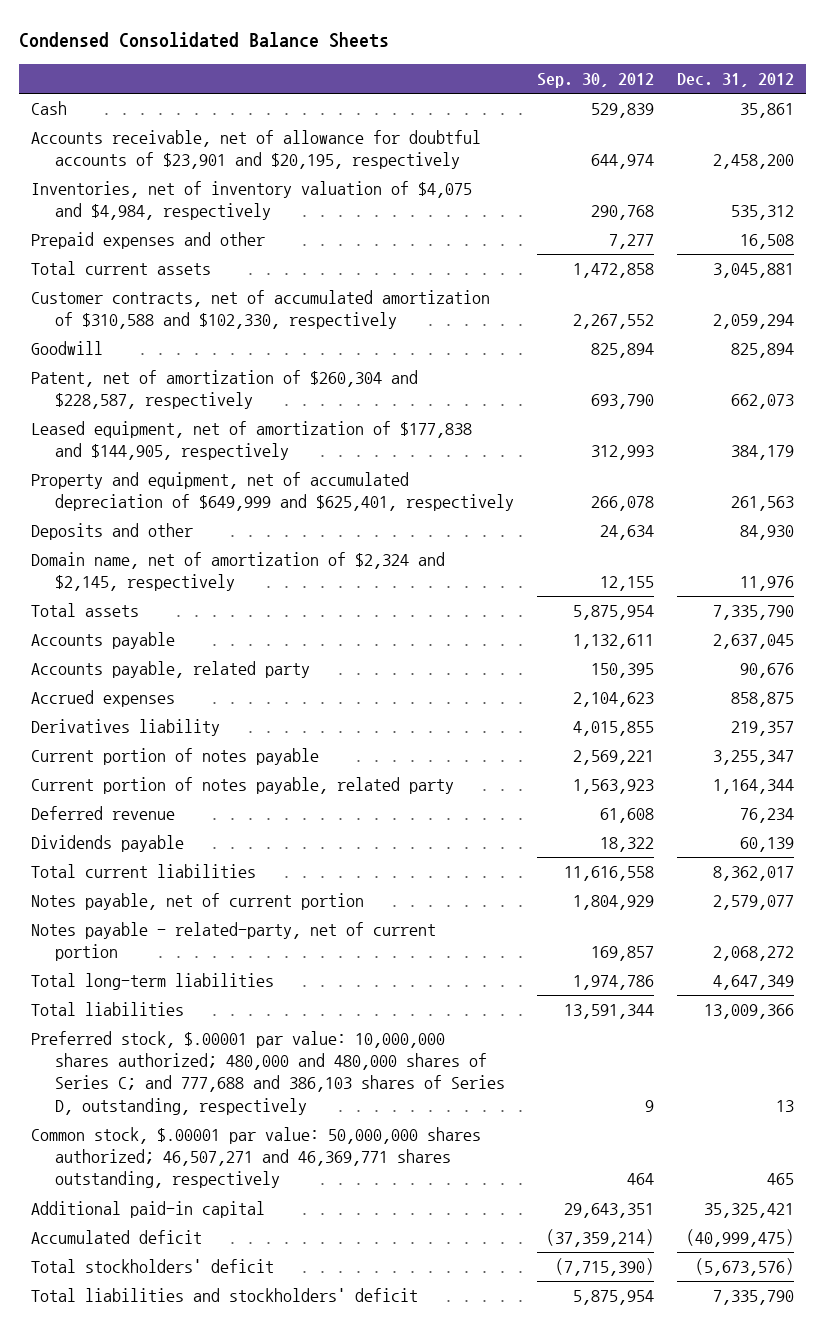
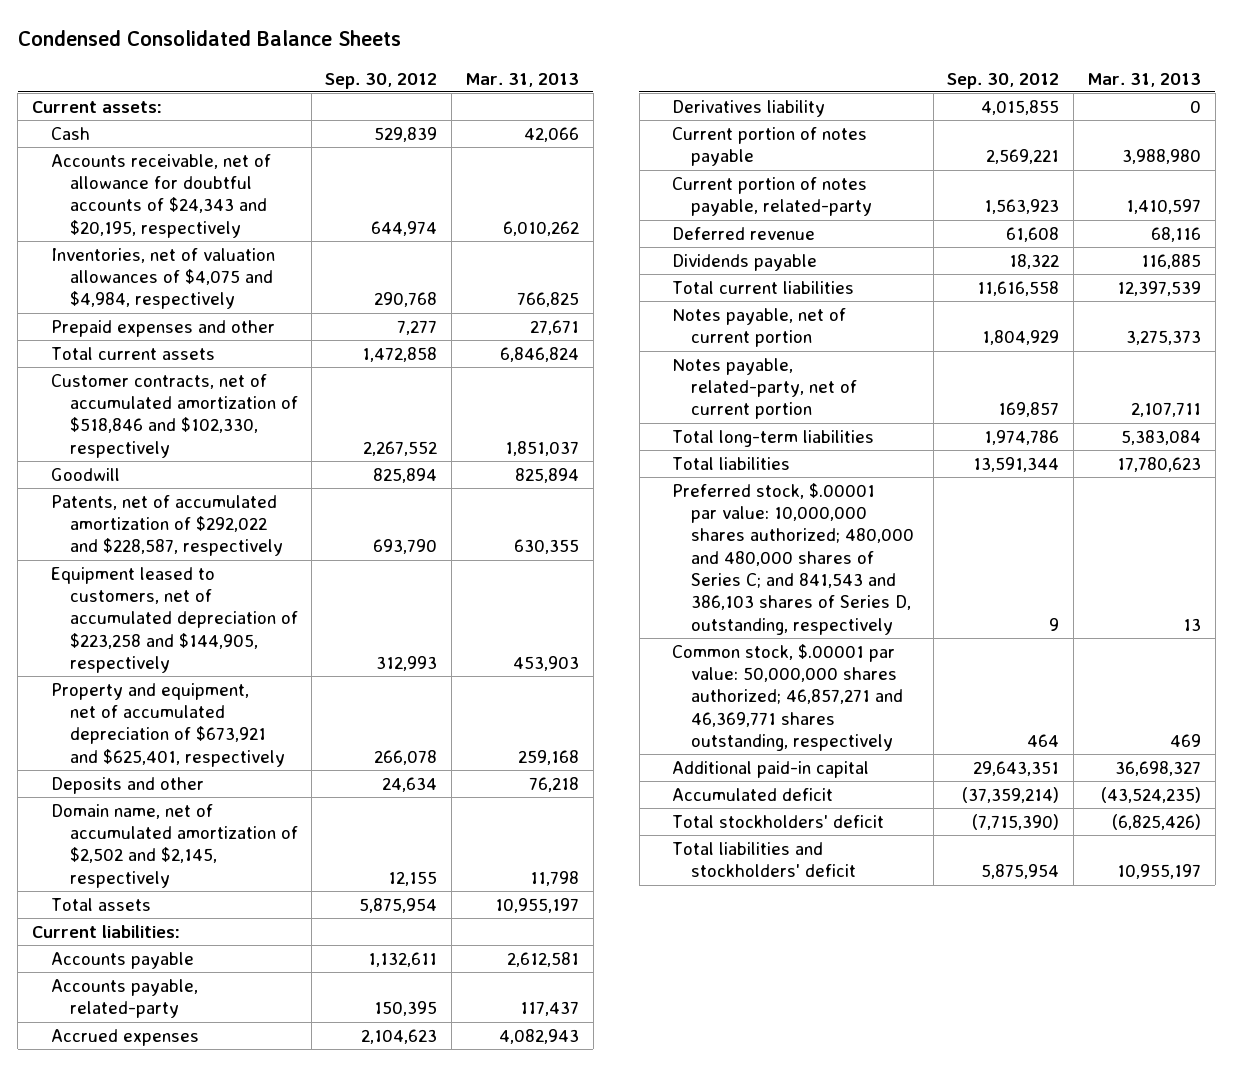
[677,73,795,88] Dec. 31, 2012 -> none
none -> [465,72,580,87] Mar. 31, 2013
none -> [31,100,162,113] Current assets:
[30,130,481,170] Accounts receivable, net of allowance for doubtful accounts of $23,901 and $20,195, respectively -> [50,153,271,238] Accounts receivable, net of allowance for doubtful accounts of $24,343 and $20,195, respectively
[30,181,472,221] Inventories, net of inventory valuation of $4,075 and $4,984, respectively -> [50,247,275,310] Inventories, net of valuation allowances of $4,075 and $4,984, respectively
[30,290,490,330] Customer contracts, net of accumulated amortization of $310,588 and $102,330, respectively -> [50,373,298,458] Customer contracts, net of accumulated amortization of $518,846 and $102,330, respectively
[30,370,418,410] Patent, net of amortization of $260,304 and $228,587, respectively -> [50,494,283,557] Patents, net of accumulated amortization of $292,022 and $228,587, respectively
[30,421,472,461] Leased equipment, net of amortization of $177,838 and $144,905, respectively -> [50,566,298,673] Equipment leased to customers, net of accumulated depreciation of $223,258 and $144,905, respectively
[30,472,514,512] Property and equipment, net of accumulated depreciation of $649,999 and $625,401, respectively -> [50,682,285,767] Property and equipment, net of accumulated depreciation of $673,921 and $625,401, respectively
[30,552,445,592] Domain name, net of amortization of $2,324 and $2,145, respectively -> [50,803,298,888] Domain name, net of accumulated amortization of $2,502 and $2,145, respectively
none -> [31,924,180,938] Current liabilities:
[30,661,310,679] Accounts payable, related party -> [50,978,198,1019] Accounts payable, related-party
[30,777,454,795] Current portion of notes payable, related party -> [672,176,873,217] Current portion of notes payable, related-party
[30,922,436,962] Notes payable - related-party, net of current portion -> [672,357,858,420] Notes payable, related-party, net of current portion
[30,1031,505,1115] Preferred stock, $.00001 par value: 10,000,000 shares authorized; 480,000 and 480,000 shares of Series C; and 777,688 and 386,103 shares of Series D, outstanding, respectively -> [672,482,915,635] Preferred stock, $.00001 par value: 10,000,000 shares authorized; 480,000 and 480,000 shares of Series C; and 841,543 and 386,103 shares of Series D, outstanding, respectively
[30,1127,481,1189] Common stock, $.00001 par value: 50,000,000 shares authorized; 46,507,271 and 46,369,771 shares outstanding, respectively -> [672,643,904,751] Common stock, $.00001 par value: 50,000,000 shares authorized; 46,857,271 and 46,369,771 shares outstanding, respectively

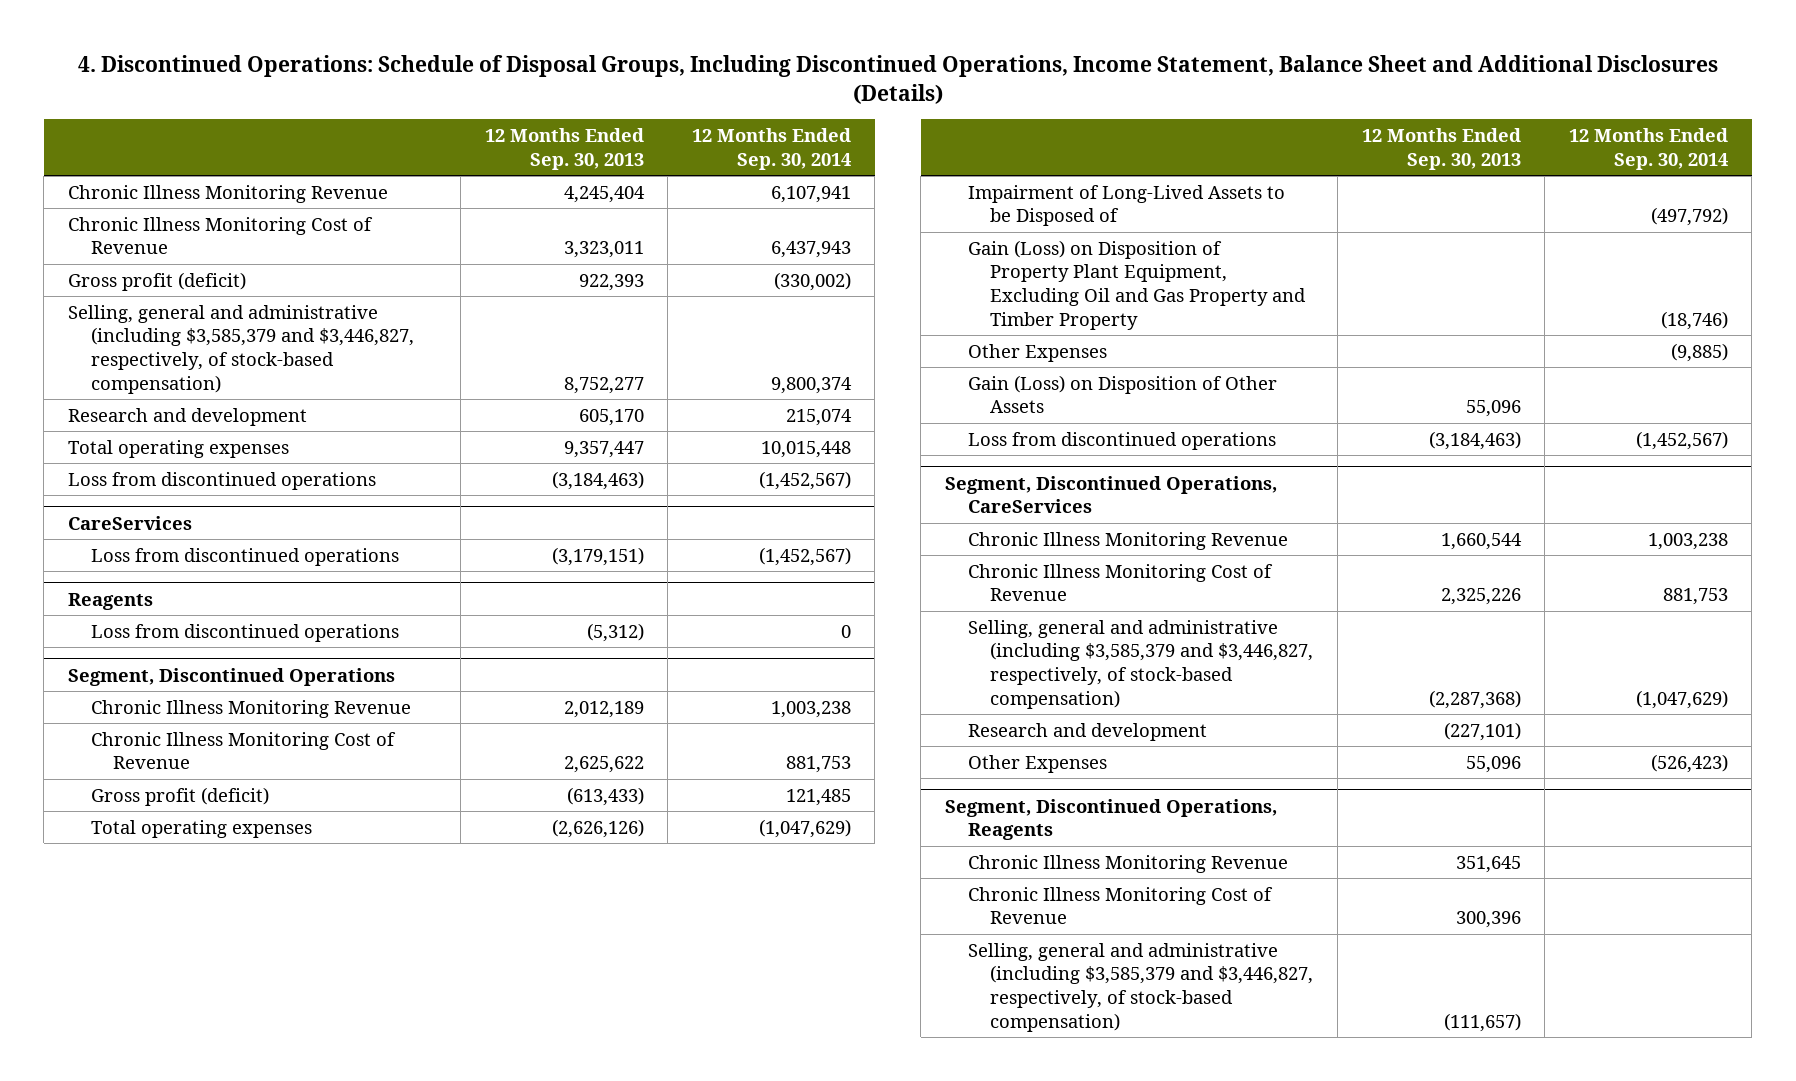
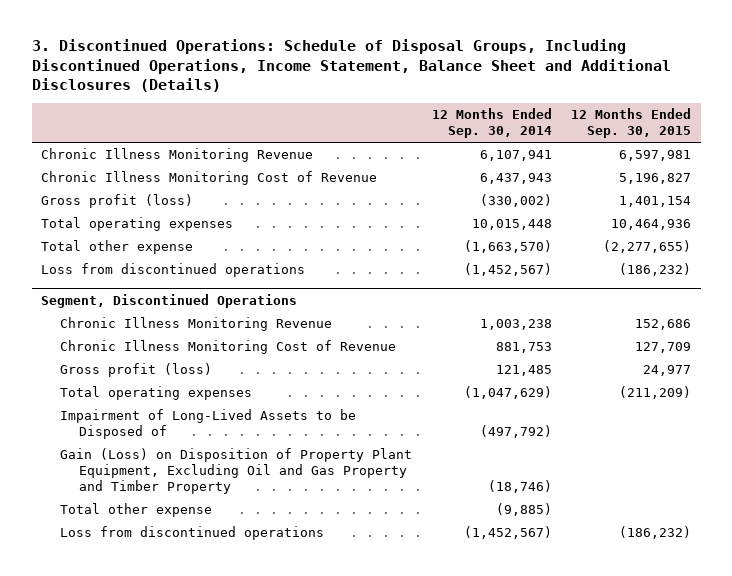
[77,55,1718,104] 4. Discontinued Operations: Schedule of Disposal Groups, Including Discontinued Operations, Income Statement, Balance Sheet and Additional Disclosures (Details) -> [31,39,671,93] 3. Discontinued Operations: Schedule of Disposal Groups, Including Discontinued Operations, Income Statement, Balance Sheet and Additional Disclosures (Details)
[484,128,644,170] 12 Months Ended Sep. 30, 2013 -> none
none -> [571,108,692,139] 12 Months Ended Sep. 30, 2015
[67,304,414,394] Selling, general and administrative (including $3,585,379 and $3,446,827, respectively, of stock-based compensation) -> none
[67,407,307,426] Research and development -> none
[67,271,246,291] Gross profit (deficit) -> [41,194,194,209] Gross profit (loss)
[67,471,376,490] Loss from discontinued operations -> none
[67,515,192,530] CareServices -> none
none -> [41,240,194,255] Total other expense
[67,592,153,610] Reagents -> none
[90,623,399,642] Loss from discontinued operations -> none
[90,786,269,806] Gross profit (deficit) -> [60,363,213,378] Gross profit (loss)
[967,374,1277,414] Gain (Loss) on Disposition of Other Assets -> none
[967,343,1107,362] Other Expenses -> [60,503,213,518] Total other expense
[944,475,1277,514] Segment, Discontinued Operations, CareServices -> none
[967,531,1288,550] Chronic Illness Monitoring Revenue -> none
[967,563,1273,602] Chronic Illness Monitoring Cost of Revenue -> none
[967,619,1314,709] Selling, general and administrative (including $3,585,379 and $3,446,827, respectively, of stock-based compensation) -> none
[967,722,1207,741] Research and development -> none
[967,754,1107,773] Other Expenses -> none
[944,798,1277,841] Segment, Discontinued Operations, Reagents -> none
[967,854,1288,873] Chronic Illness Monitoring Revenue -> none
[967,886,1273,925] Chronic Illness Monitoring Cost of Revenue -> none
[967,942,1314,1032] Selling, general and administrative (including $3,585,379 and $3,446,827, respectively, of stock-based compensation) -> none

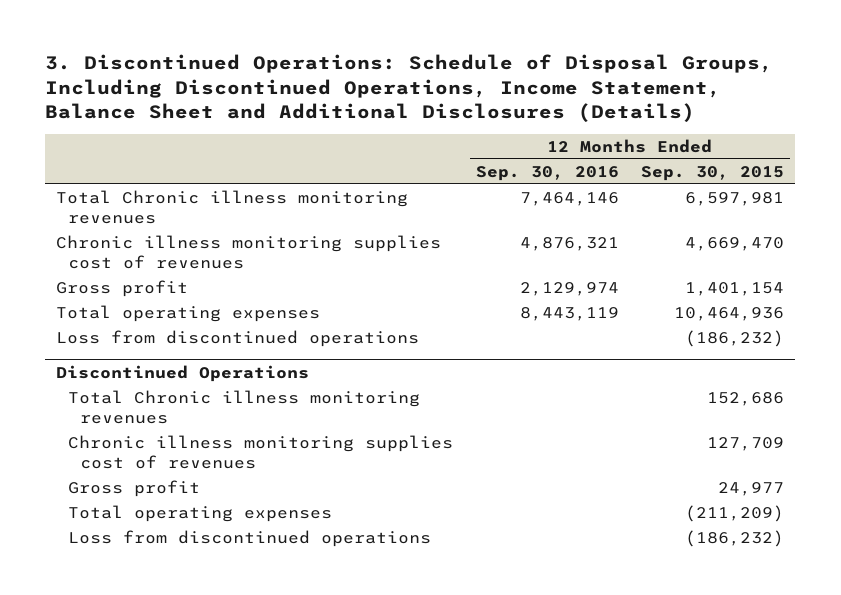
[431,108,552,139] 12 Months Ended Sep. 30, 2014 -> none
none -> [475,165,619,181] Sep. 30, 2016
[41,148,314,163] Chronic Illness Monitoring Revenue -> [56,190,409,224] Total Chronic illness monitoring revenues
[41,171,378,186] Chronic Illness Monitoring Cost of Revenue -> [56,235,442,269] Chronic illness monitoring supplies cost of revenues
[619,173,692,185] 5,196,827 -> [685,237,785,252] 4,669,470
[41,194,194,209] Gross profit (loss) -> [56,280,189,298] Gross profit
[41,240,194,255] Total other expense -> none
[41,294,298,309] Segment, Discontinued Operations -> [56,364,310,382] Discontinued Operations
[60,317,333,332] Chronic Illness Monitoring Revenue -> [68,390,421,424] Total Chronic illness monitoring revenues
[60,340,397,355] Chronic Illness Monitoring Cost of Revenue -> [68,435,454,469] Chronic illness monitoring supplies cost of revenues
[60,363,213,378] Gross profit (loss) -> [68,480,201,498] Gross profit
[60,409,357,440] Impairment of Long-Lived Assets to be Disposed of -> none
[60,448,413,495] Gain (Loss) on Disposition of Property Plant Equipment, Excluding Oil and Gas Property and Timber Property -> none
[60,503,213,518] Total other expense -> none

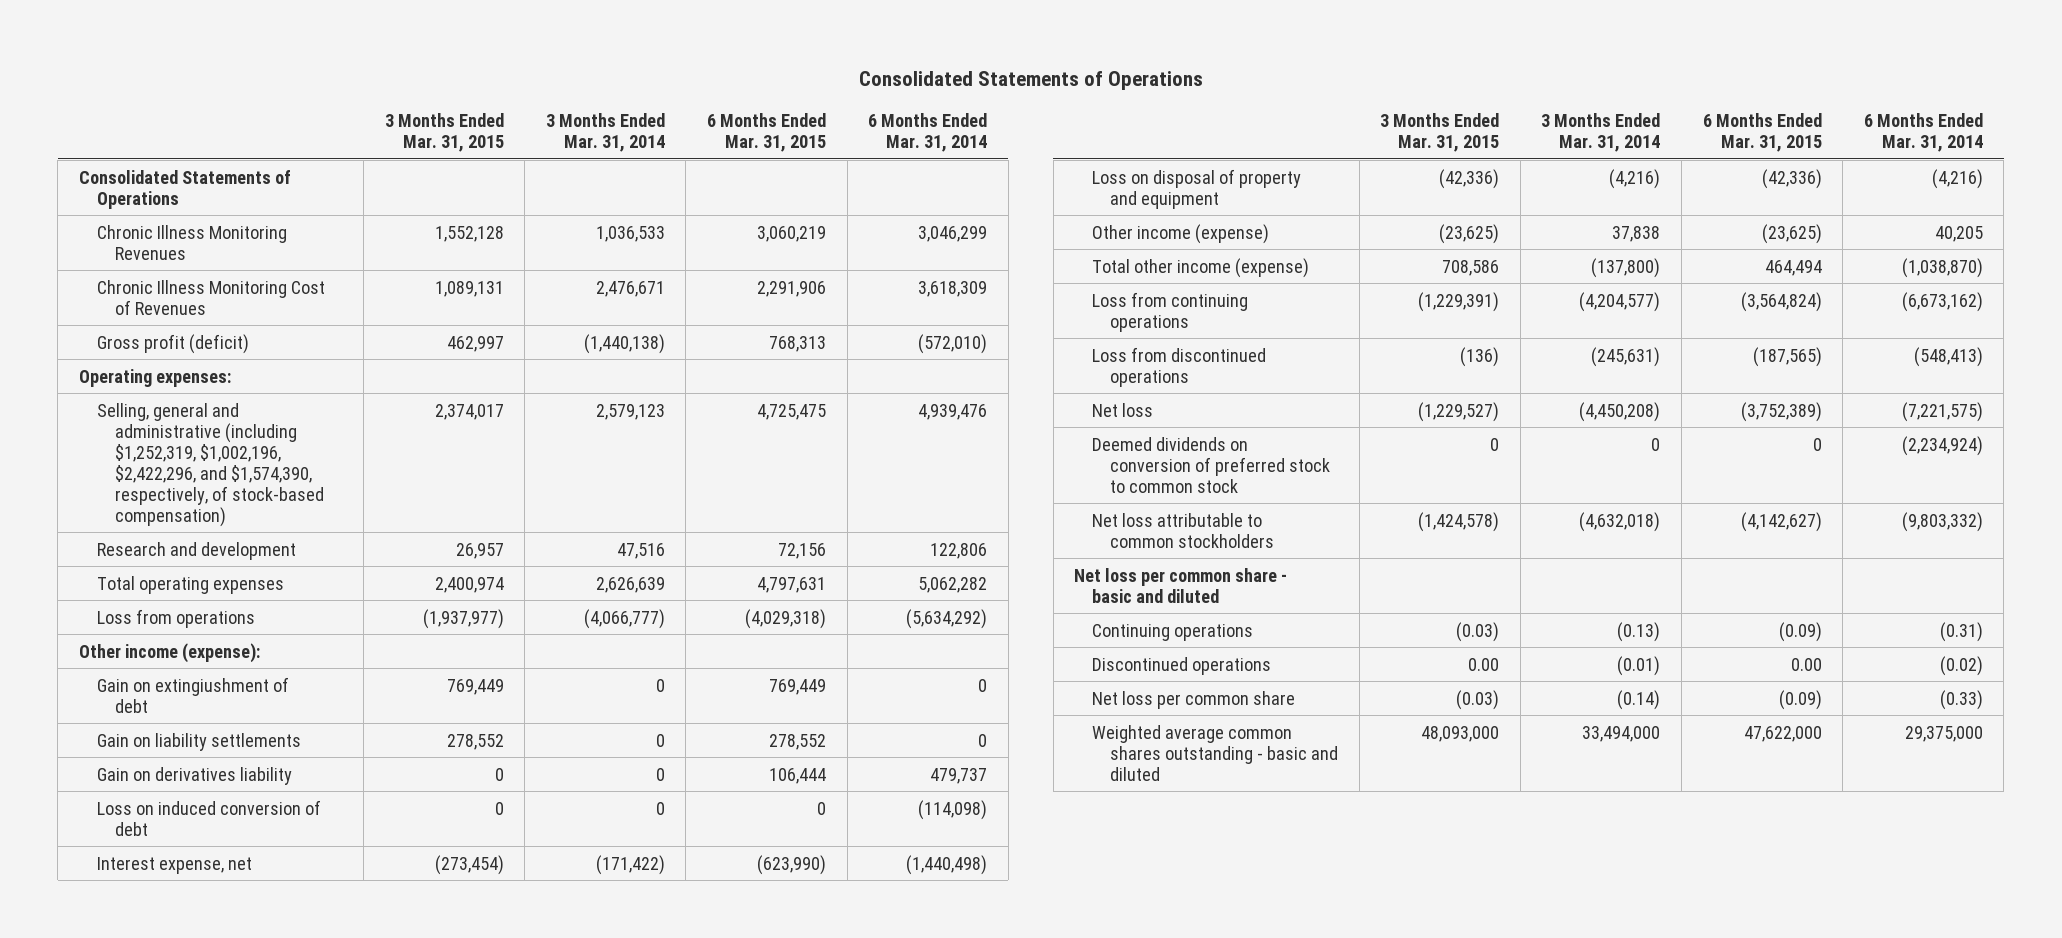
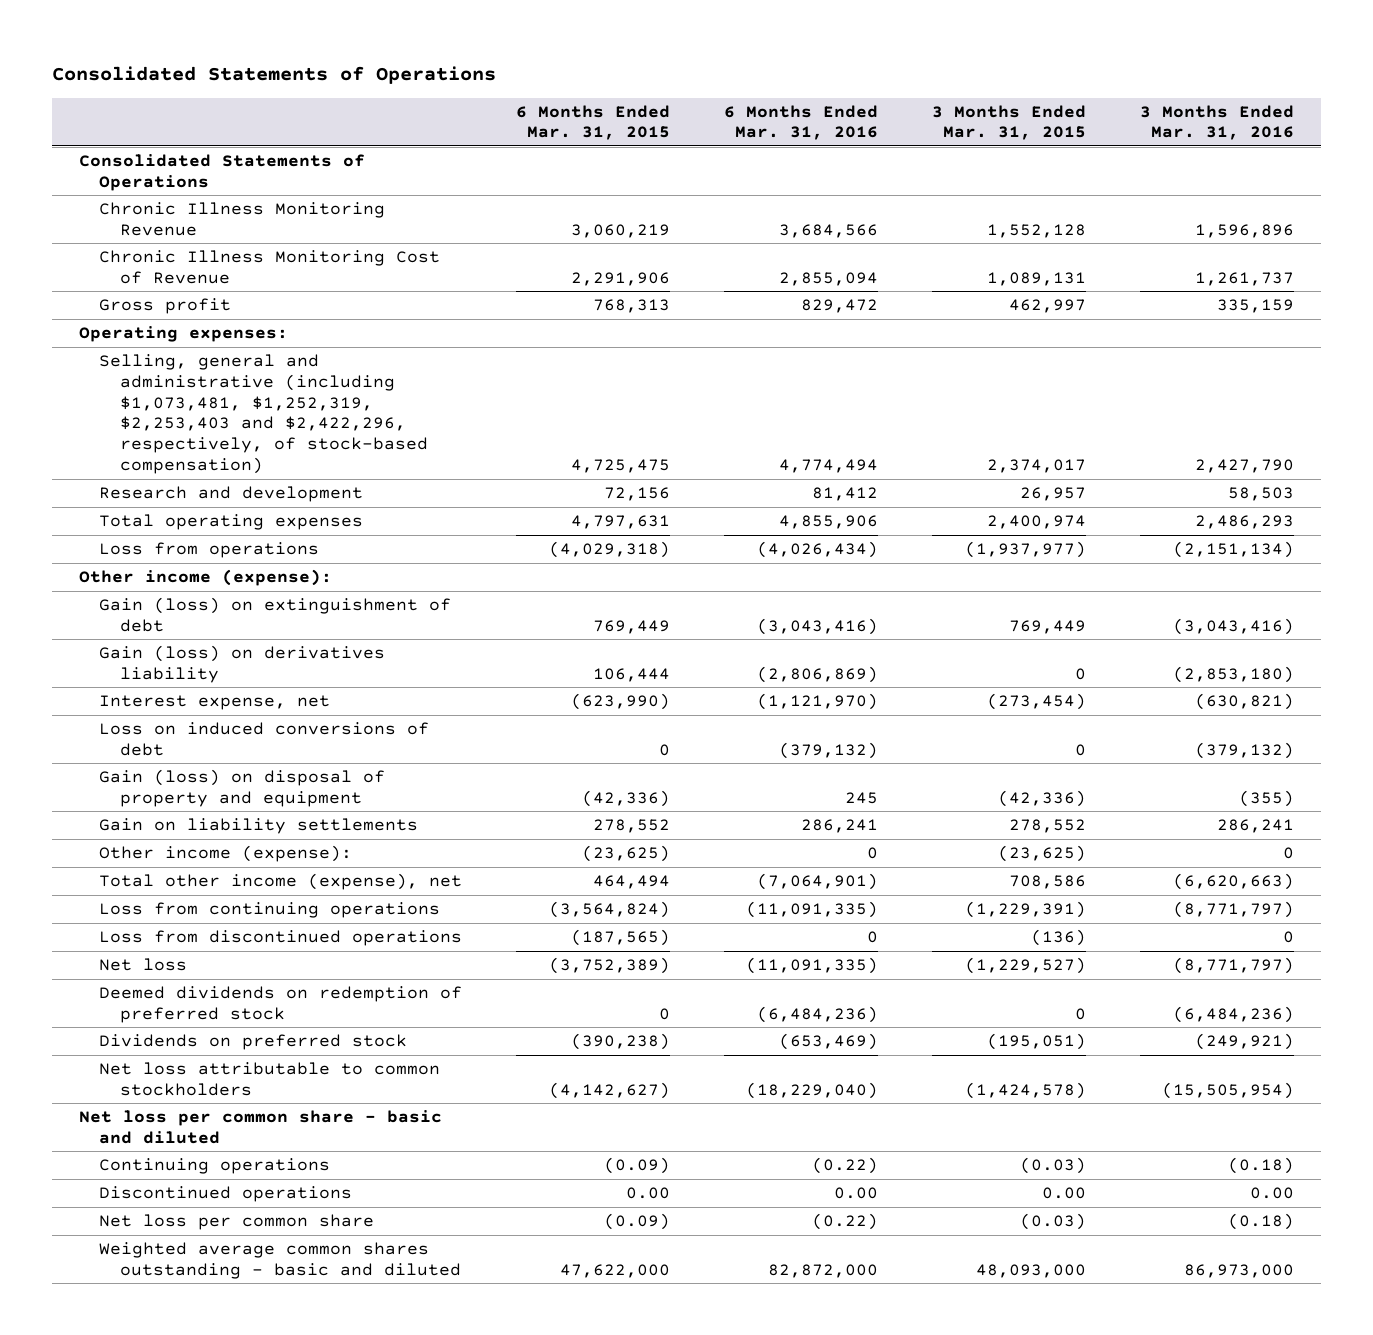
[545,113,665,153] 3 Months Ended Mar. 31, 2014 -> none
[868,113,988,153] 6 Months Ended Mar. 31, 2014 -> none
none -> [724,104,879,141] 6 Months Ended Mar. 31, 2016
none -> [1140,104,1295,141] 3 Months Ended Mar. 31, 2016
[96,224,287,260] Chronic Illness Monitoring Revenues -> [99,202,386,236] Chronic Illness Monitoring Revenue
[96,279,325,315] Chronic Illness Monitoring Cost of Revenues -> [99,250,441,284] Chronic Illness Monitoring Cost of Revenue
[96,333,249,354] Gross profit (deficit) -> [99,298,232,315] Gross profit
[96,402,324,527] Selling, general and administrative (including $1,252,319, $1,002,196, $2,422,296, and $1,574,390, respectively, of stock-based compensation) -> [99,354,428,475] Selling, general and administrative (including $1,073,481, $1,252,319, $2,253,403 and $2,422,296, respectively, of stock-based compensation)
[96,799,321,836] Loss on induced conversion of debt -> none
[96,676,289,713] Gain on extingiushment of debt -> [99,597,452,632] Gain (loss) on extinguishment of debt
[96,766,292,785] Gain on derivatives liability -> [99,645,386,683] Gain (loss) on derivatives liability
none -> [99,722,430,756] Loss on induced conversions of debt
[1092,168,1302,209] Loss on disposal of property and equipment -> [99,769,386,807] Gain (loss) on disposal of property and equipment
[96,732,301,751] Gain on liability settlements -> [99,818,419,835] Gain on liability settlements
[1092,223,1270,244] Other income (expense) -> [99,845,353,863] Other income (expense):
[1092,257,1310,278] Total other income (expense) -> [99,873,463,891] Total other income (expense), net
[1092,436,1331,493] Deemed dividends on conversion of preferred stock to common stock -> [99,986,463,1023] Deemed dividends on redemption of preferred stock
none -> [99,1034,408,1051] Dividends on preferred stock

